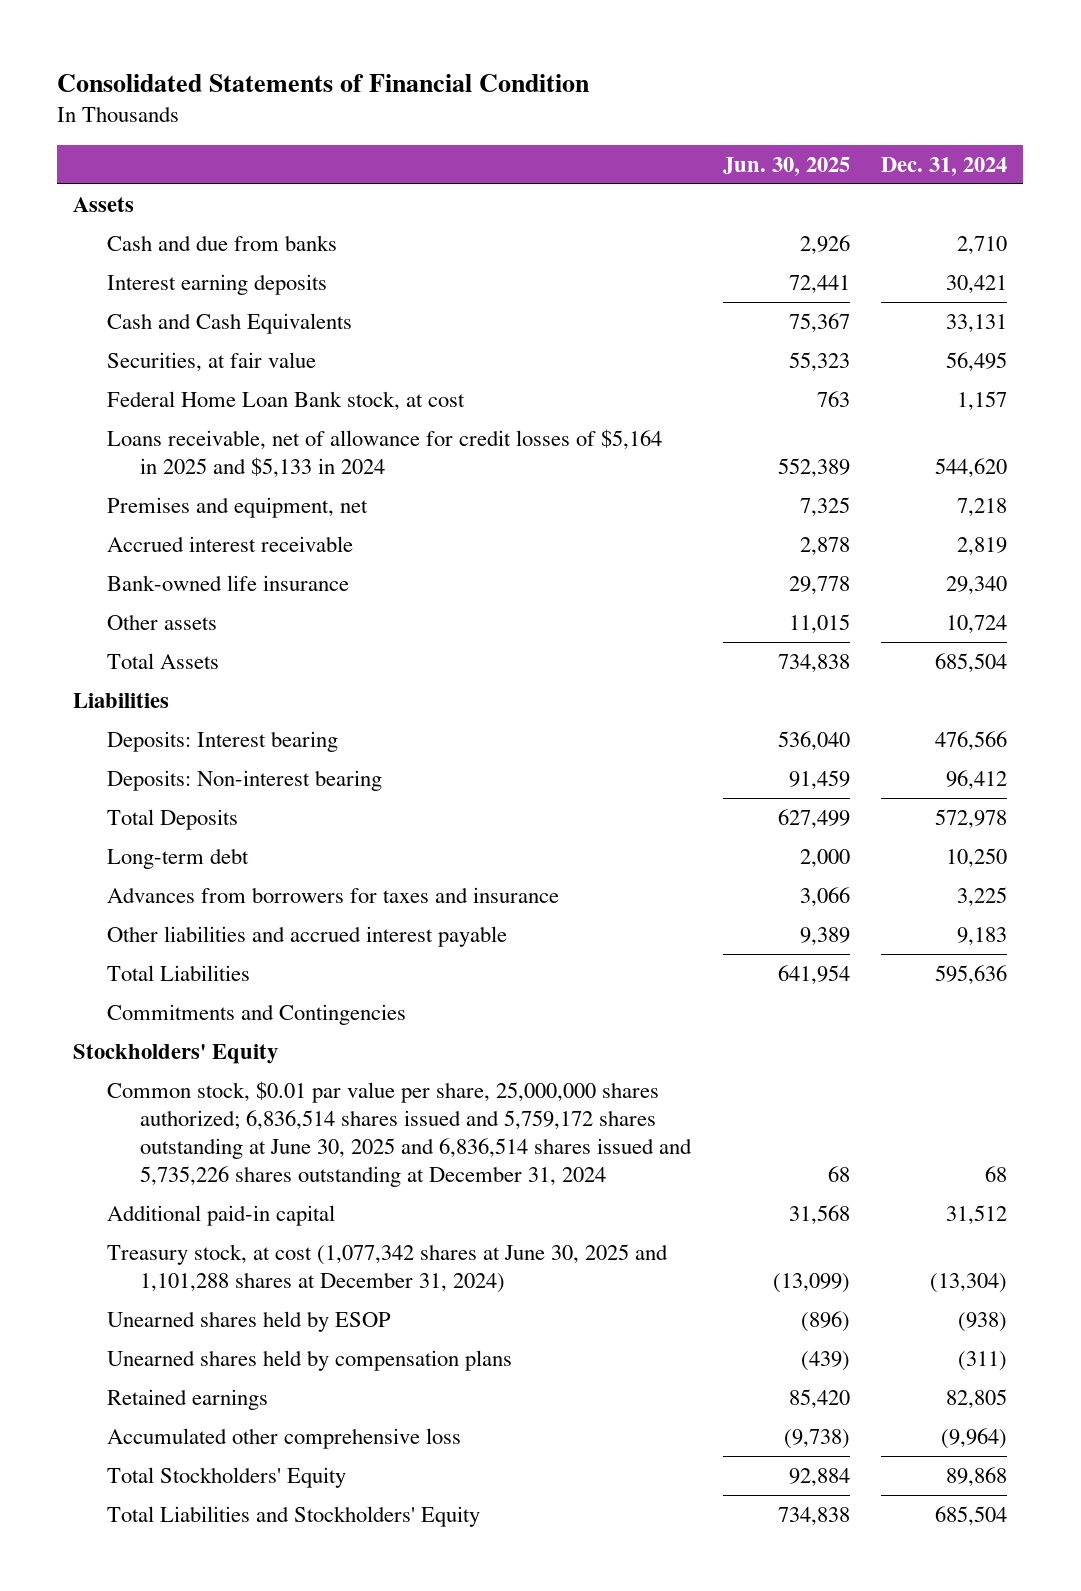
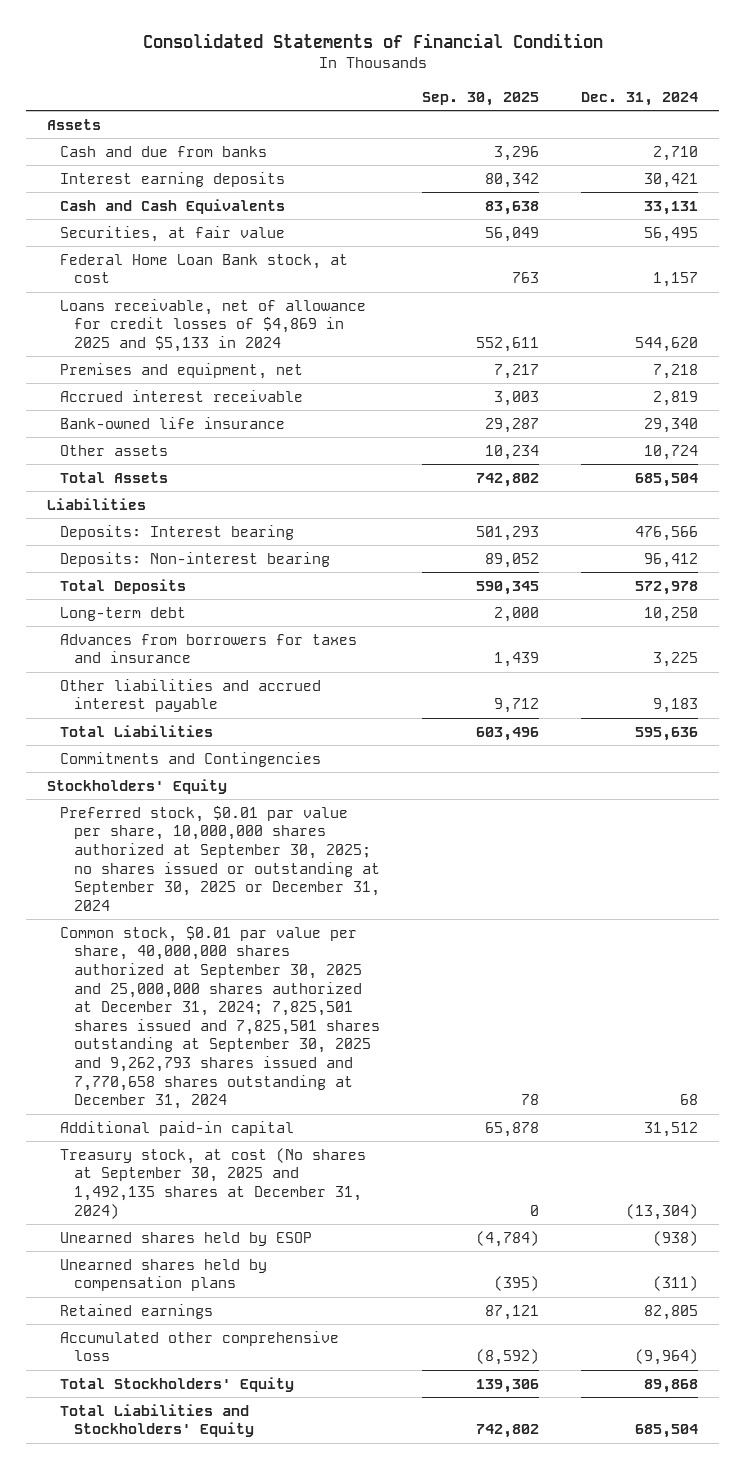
[722,156,850,176] Jun. 30, 2025 -> none
none -> [422,91,540,106] Sep. 30, 2025
[106,428,662,478] Loans receivable, net of allowance for credit losses of $5,164 in 2025 and $5,133 in 2024 -> [60,298,367,352] Loans receivable, net of allowance for credit losses of $4,869 in 2025 and $5,133 in 2024
none -> [60,805,381,911] Preferred stock, $0.01 par value per share, 10,000,000 shares authorized at September 30, 2025; no shares issued or outstanding at September 30, 2025 or December 31, 2024
[106,1080,692,1187] Common stock, $0.01 par value per share, 25,000,000 shares authorized; 6,836,514 shares issued and 5,759,172 shares outstanding at June 30, 2025 and 6,836,514 shares issued and 5,735,226 shares outstanding at December 31, 2024 -> [60,925,381,1110] Common stock, $0.01 par value per share, 40,000,000 shares authorized at September 30, 2025 and 25,000,000 shares authorized at December 31, 2024; 7,825,501 shares issued and 7,825,501 shares outstanding at September 30, 2025 and 9,262,793 shares issued and 7,770,658 shares outstanding at December 31, 2024
[106,1243,668,1293] Treasury stock, at cost (1,077,342 shares at June 30, 2025 and 1,101,288 shares at December 31, 2024) -> [60,1147,367,1219] Treasury stock, at cost (No shares at September 30, 2025 and 1,492,135 shares at December 31, 2024)

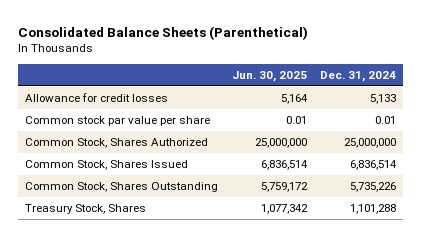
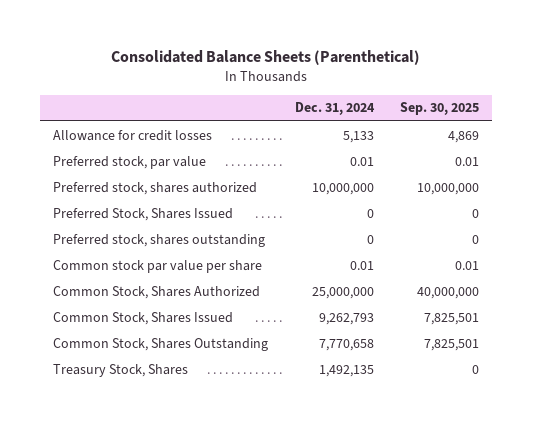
[231,70,307,82] Jun. 30, 2025 -> none
none -> [400,102,480,116] Sep. 30, 2025
none -> [53,155,207,169] Preferred stock, par value
none -> [53,181,258,195] Preferred stock, shares authorized
none -> [53,207,234,221] Preferred Stock, Shares Issued
none -> [53,233,266,247] Preferred stock, shares outstanding
[350,159,398,170] 6,836,514 -> [318,312,374,325] 9,262,793
[350,181,397,192] 5,735,226 -> [318,338,374,351] 7,770,658
[350,203,397,214] 1,101,288 -> [318,364,374,377] 1,492,135

